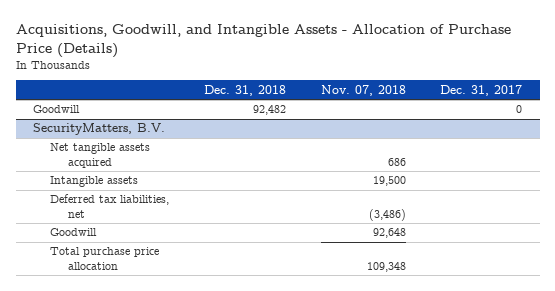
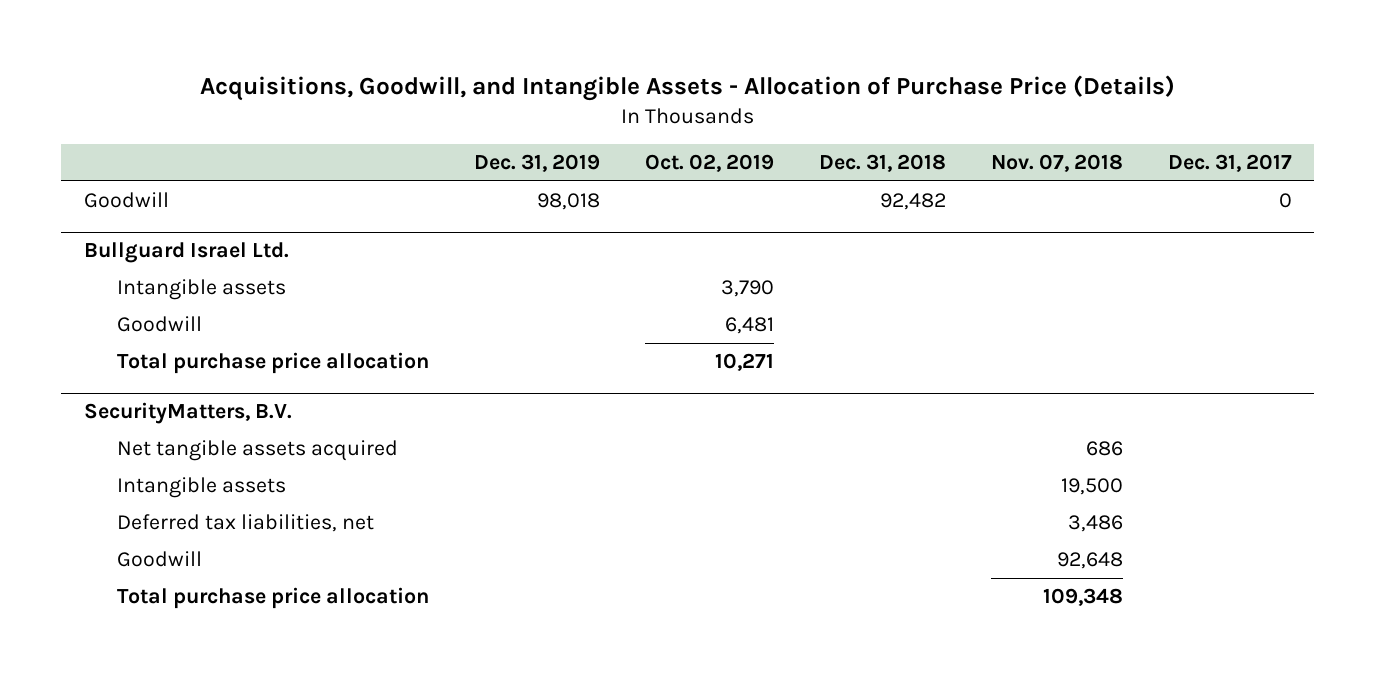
none -> [473,154,600,173] Dec. 31, 2019
none -> [644,154,774,173] Oct. 02, 2019
none -> [83,242,289,264] Bullguard Israel Ltd.
none -> [116,279,286,301] Intangible assets
none -> [116,316,202,333] Goodwill
none -> [116,352,429,375] Total purchase price allocation
[368,209,406,222] (3,486) -> [1067,515,1123,533] 3,486

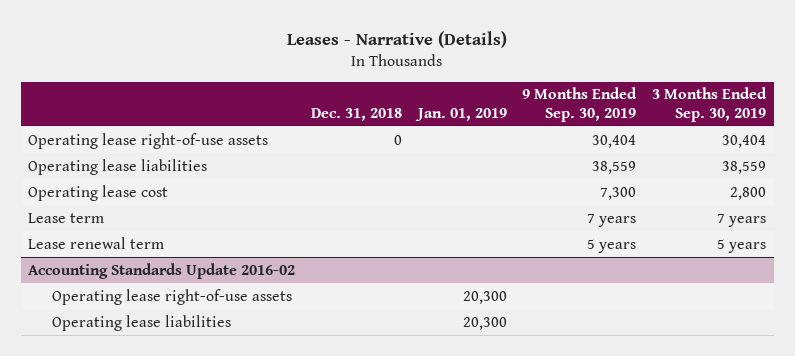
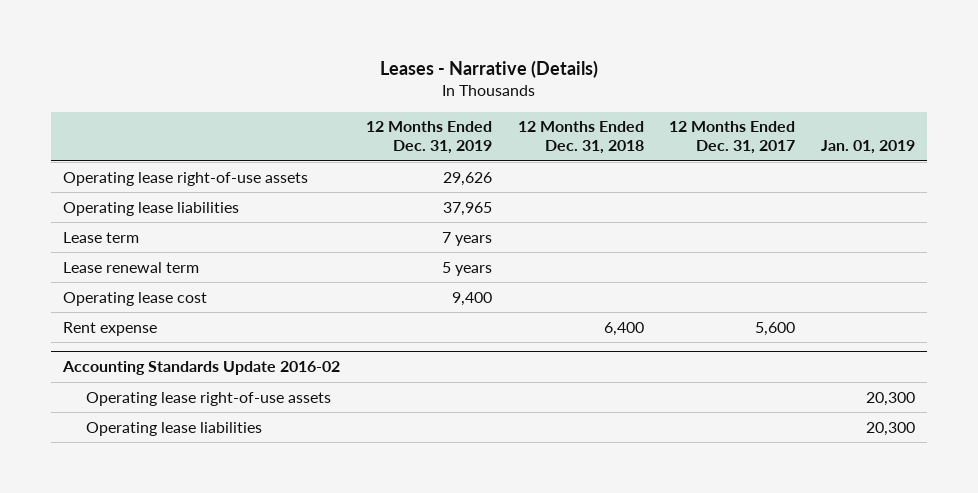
[311,107,403,121] Dec. 31, 2018 -> none
[522,87,638,122] 9 Months Ended Sep. 30, 2019 -> none
[652,87,768,122] 3 Months Ended Sep. 30, 2019 -> none
none -> [365,121,492,155] 12 Months Ended Dec. 31, 2019
none -> [517,121,644,155] 12 Months Ended Dec. 31, 2018
none -> [669,121,796,155] 12 Months Ended Dec. 31, 2017
[28,184,169,201] Operating lease cost -> [63,291,208,306] Operating lease cost
none -> [63,321,158,336] Rent expense

